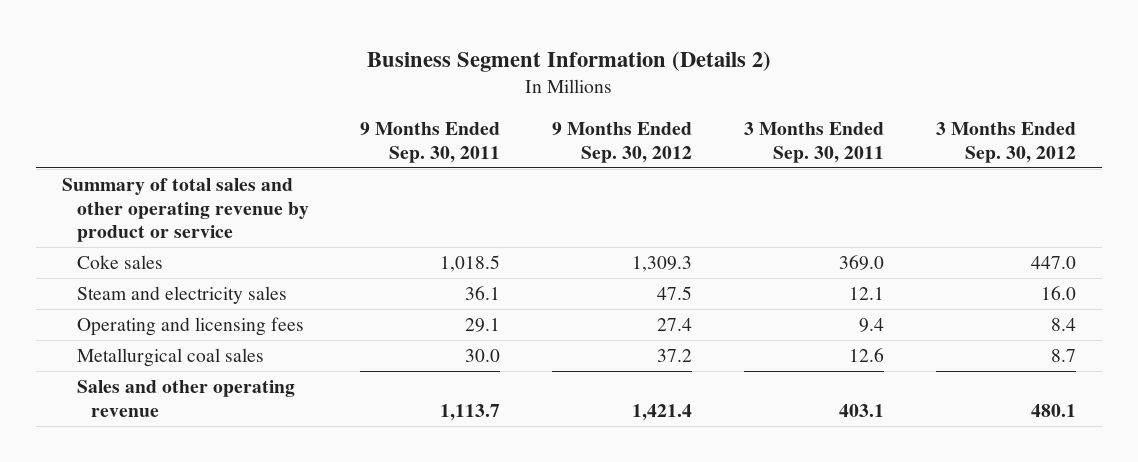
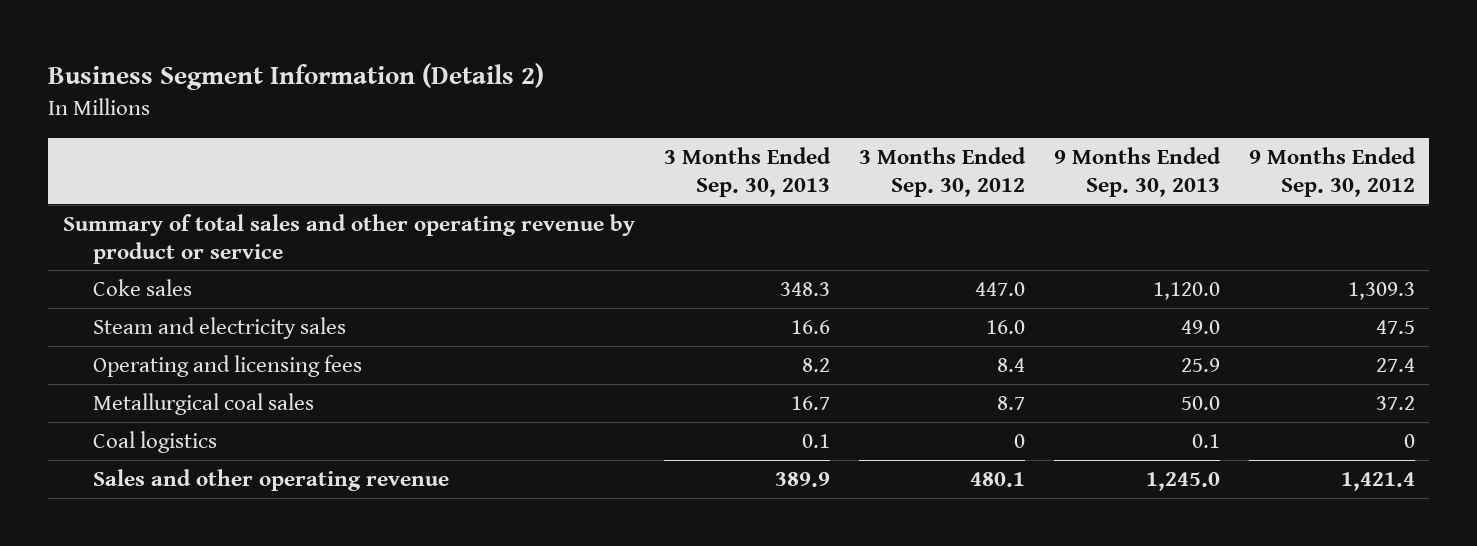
[360,122,501,163] 9 Months Ended Sep. 30, 2011 -> none
[743,122,884,163] 3 Months Ended Sep. 30, 2011 -> none
none -> [663,147,831,197] 3 Months Ended Sep. 30, 2013
none -> [1053,147,1221,197] 9 Months Ended Sep. 30, 2013
none -> [93,431,218,454] Coal logistics

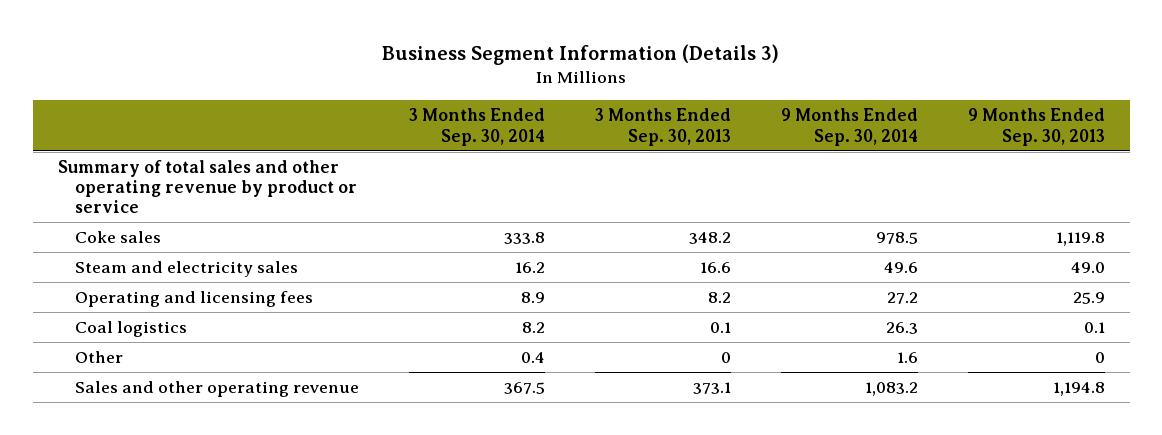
[48,62,545,90] Business Segment Information (Details 2) -> [382,43,780,65] Business Segment Information (Details 3)
[858,147,1026,197] 3 Months Ended Sep. 30, 2012 -> none
[1248,147,1416,197] 9 Months Ended Sep. 30, 2012 -> none
none -> [408,108,545,146] 3 Months Ended Sep. 30, 2014
none -> [780,108,918,146] 9 Months Ended Sep. 30, 2014
[779,282,830,297] 348.3 -> [688,231,731,244] 348.2
[1152,282,1220,301] 1,120.0 -> [1055,231,1105,246] 1,119.8
[93,393,315,416] Metallurgical coal sales -> none
none -> [74,350,123,363] Other
[774,472,830,488] 389.9 -> [692,381,731,394] 373.1
[1145,472,1220,492] 1,245.0 -> [1052,381,1105,396] 1,194.8

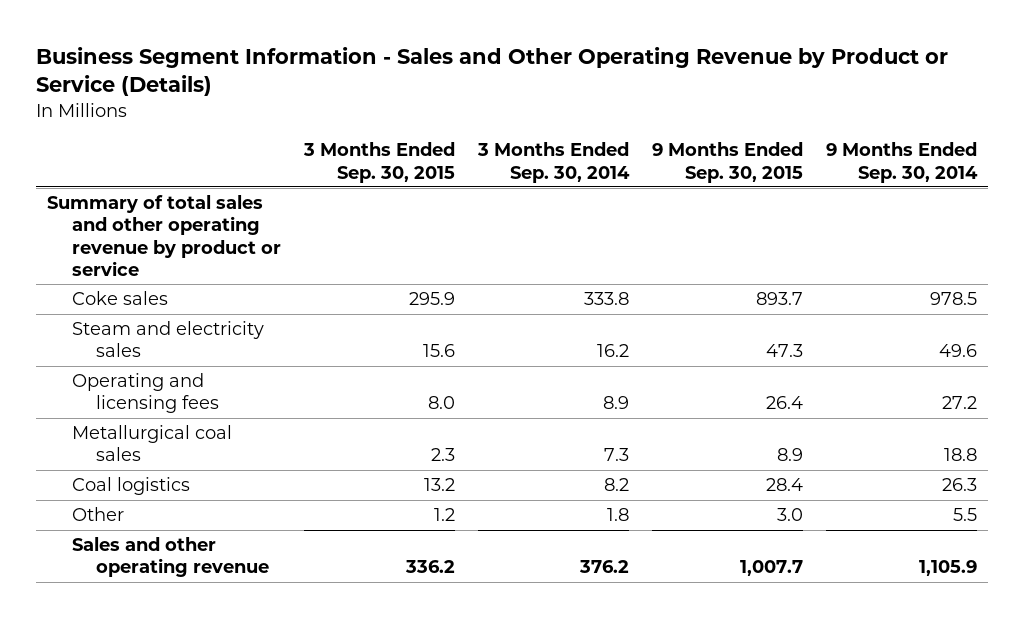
[382,43,780,65] Business Segment Information (Details 3) -> [35,46,948,97] Business Segment Information - Sales and Other Operating Revenue by Product or Service (Details)
[594,108,731,146] 3 Months Ended Sep. 30, 2013 -> none
[967,108,1105,146] 9 Months Ended Sep. 30, 2013 -> none
none -> [302,142,455,183] 3 Months Ended Sep. 30, 2015
none -> [651,142,803,183] 9 Months Ended Sep. 30, 2015
none -> [71,425,232,462] Metallurgical coal sales
[520,351,545,363] 0.4 -> [606,508,629,522] 1.8
[896,351,918,363] 1.6 -> [952,508,977,522] 5.5
[503,381,545,394] 367.5 -> [578,560,629,574] 376.2
[864,381,918,396] 1,083.2 -> [918,560,977,577] 1,105.9

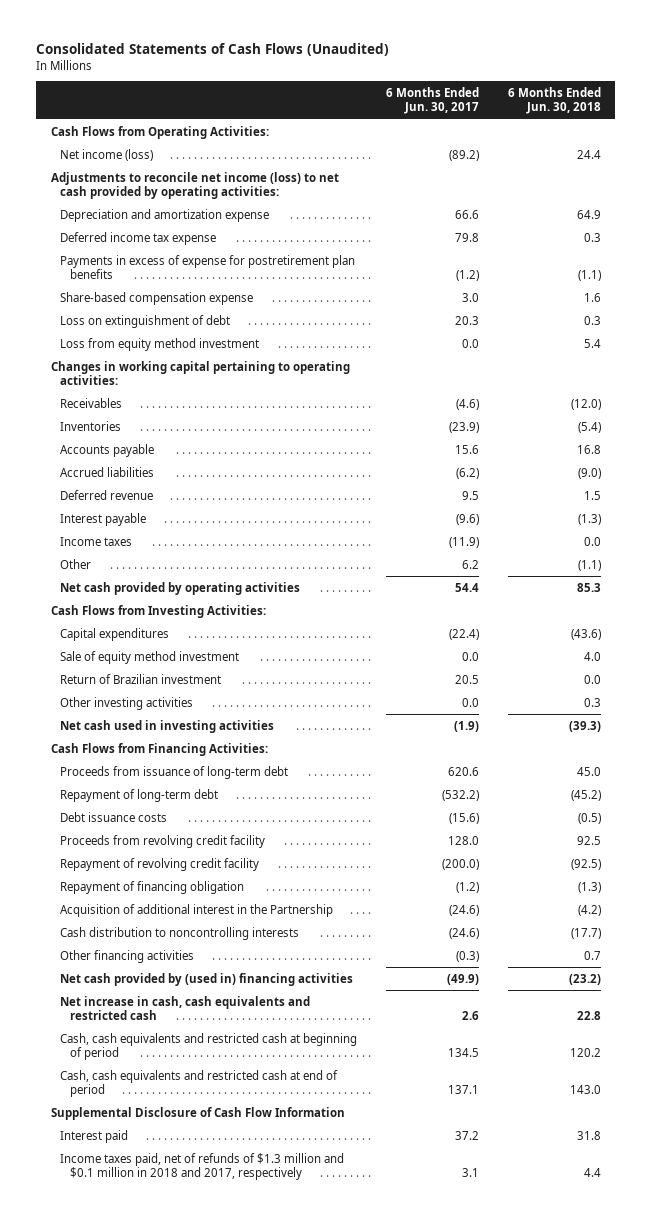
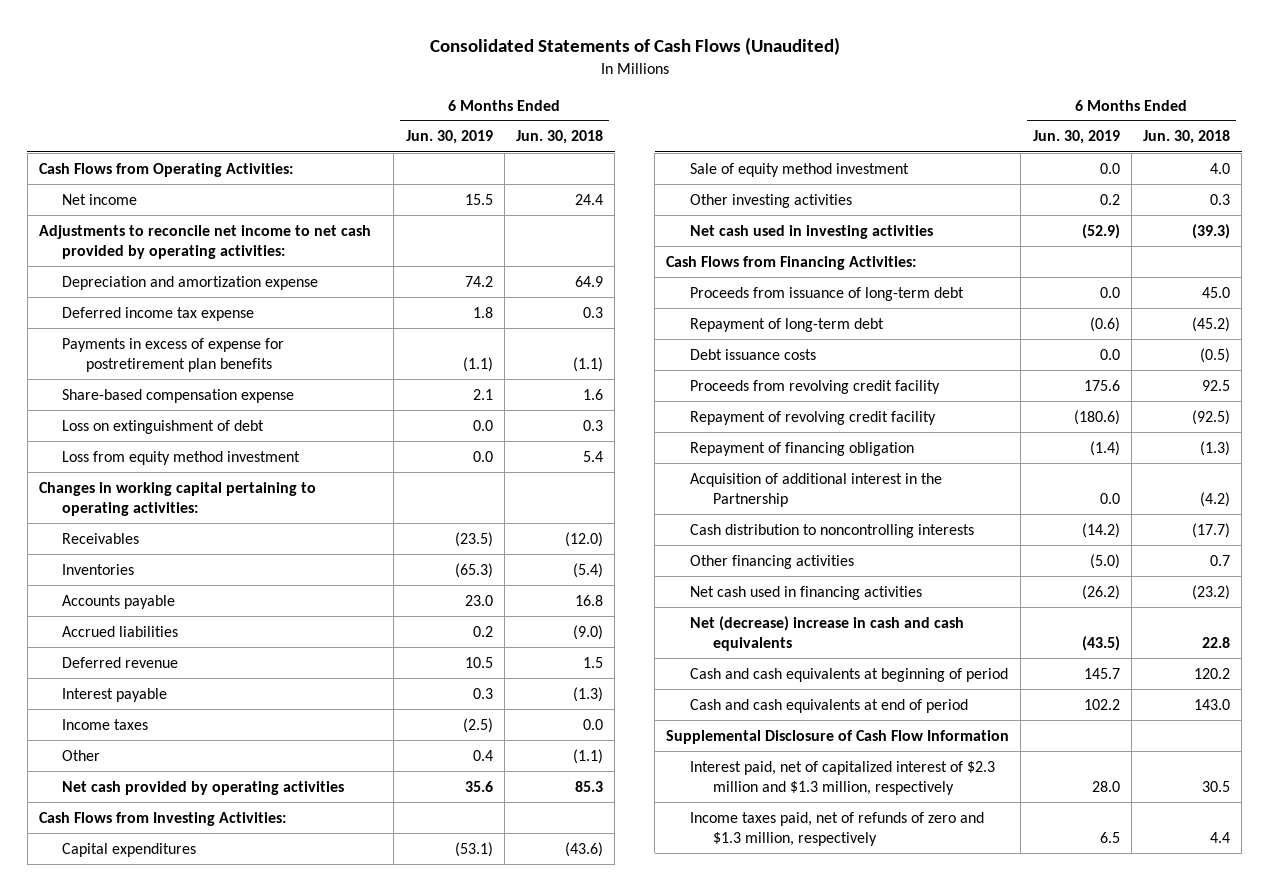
[385,86,479,115] 6 Months Ended Jun. 30, 2017 -> none
none -> [405,130,493,145] Jun. 30, 2019
[60,148,154,161] Net income (loss) -> [62,193,138,205] Net income
[50,171,339,200] Adjustments to reconcile net income (loss) to net cash provided by operating activities: -> [39,224,372,259] Adjustments to reconcile net income to net cash provided by operating activities:
[60,673,222,684] Return of Brazilian investment -> none
[60,972,354,986] Net cash provided by (used in) financing activities -> [689,585,922,600] Net cash used in financing activities
[60,995,311,1021] Net increase in cash, cash equivalents and restricted cash -> [689,615,964,651] Net (decrease) increase in cash and cash equivalents
[60,1032,358,1061] Cash, cash equivalents and restricted cash at beginning of period -> [689,667,1008,682] Cash and cash equivalents at beginning of period
[60,1069,339,1098] Cash, cash equivalents and restricted cash at end of period -> [689,698,968,713] Cash and cash equivalents at end of period
[60,1129,129,1143] Interest paid -> none
none -> [689,760,995,795] Interest paid, net of capitalized interest of $2.3 million and $1.3 million, respectively
[60,1152,345,1181] Income taxes paid, net of refunds of $1.3 million and $0.1 million in 2018 and 2017, respectively -> [689,811,984,846] Income taxes paid, net of refunds of zero and $1.3 million, respectively

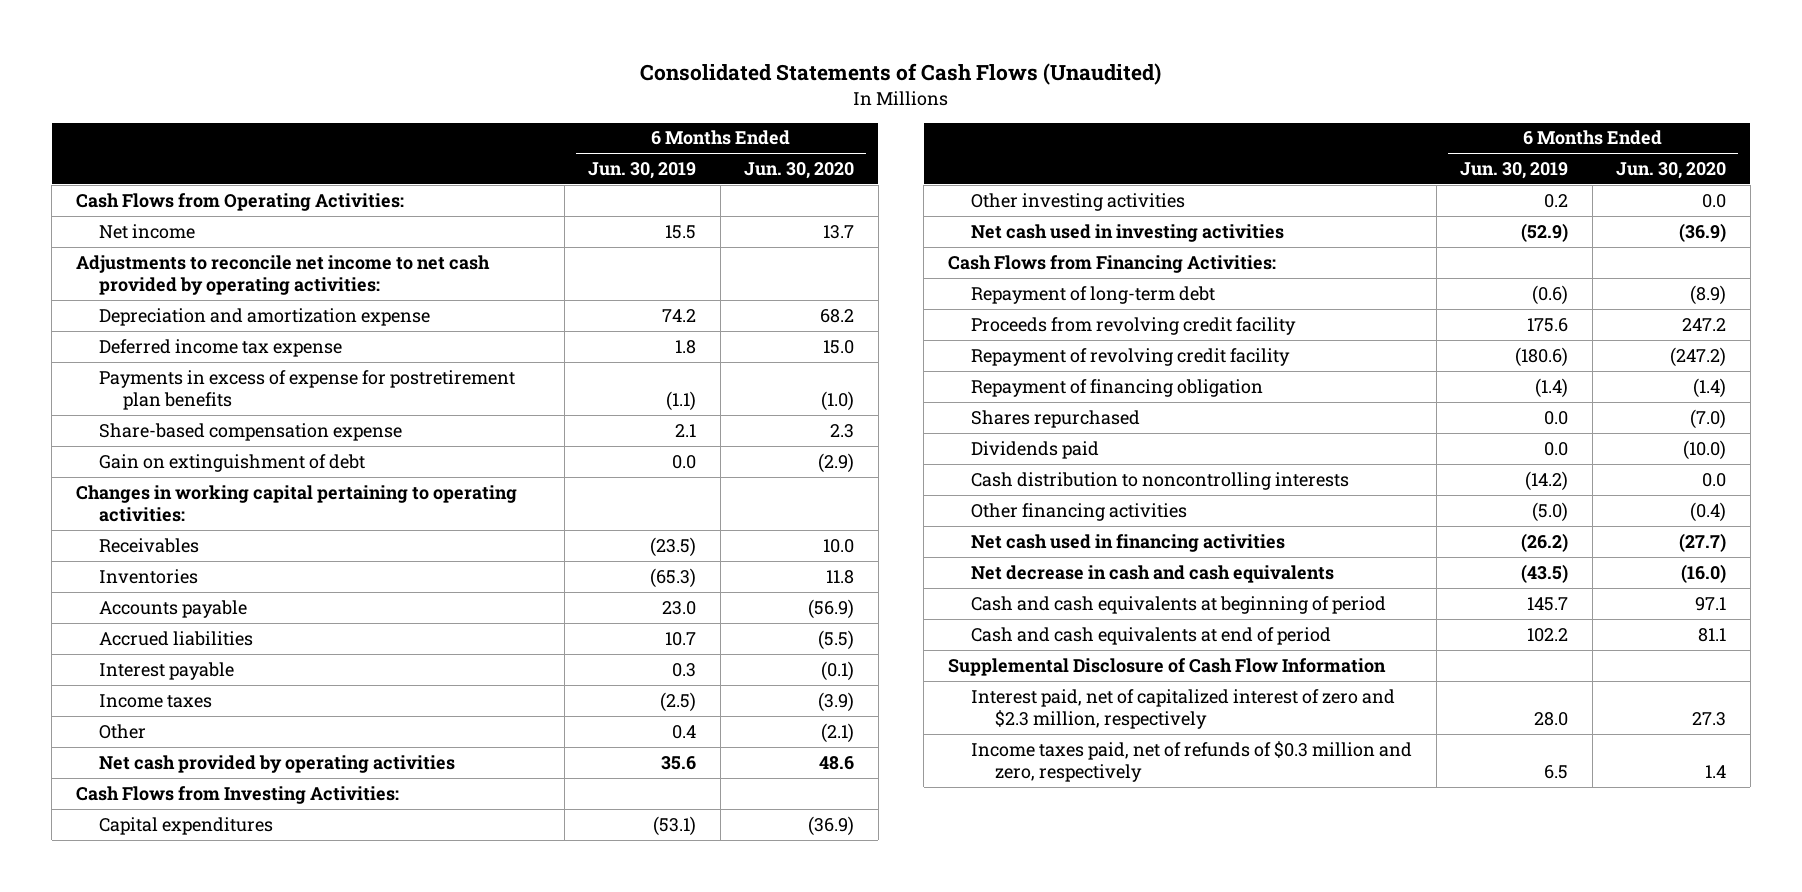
[515,130,603,145] Jun. 30, 2018 -> none
none -> [744,162,855,180] Jun. 30, 2020
[62,450,301,465] Loss from equity method investment -> none
[62,419,265,434] Loss on extinguishment of debt -> [99,453,366,472] Gain on extinguishment of debt
[62,656,179,668] Deferred revenue -> none
[472,625,493,637] 0.2 -> [665,631,697,646] 10.7
[689,162,909,177] Sale of equity method investment -> none
[689,286,964,301] Proceeds from issuance of long-term debt -> none
[689,348,816,360] Debt issuance costs -> none
[689,472,942,507] Acquisition of additional interest in the Partnership -> none
none -> [971,409,1141,428] Shares repurchased
none -> [971,440,1100,459] Dividends paid
[689,615,964,651] Net (decrease) increase in cash and cash equivalents -> [971,564,1335,583] Net decrease in cash and cash equivalents
[689,760,995,795] Interest paid, net of capitalized interest of $2.3 million and $1.3 million, respectively -> [971,688,1396,730] Interest paid, net of capitalized interest of zero and $2.3 million, respectively
[689,811,984,846] Income taxes paid, net of refunds of zero and $1.3 million, respectively -> [971,740,1413,783] Income taxes paid, net of refunds of $0.3 million and zero, respectively

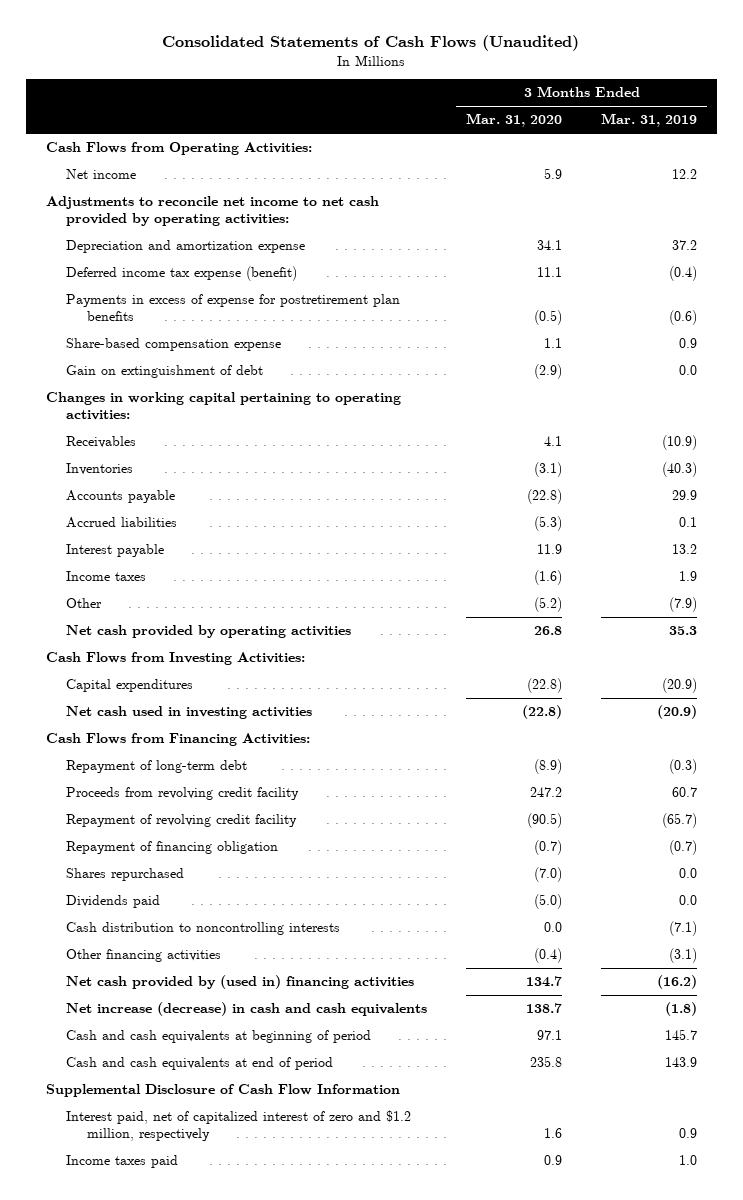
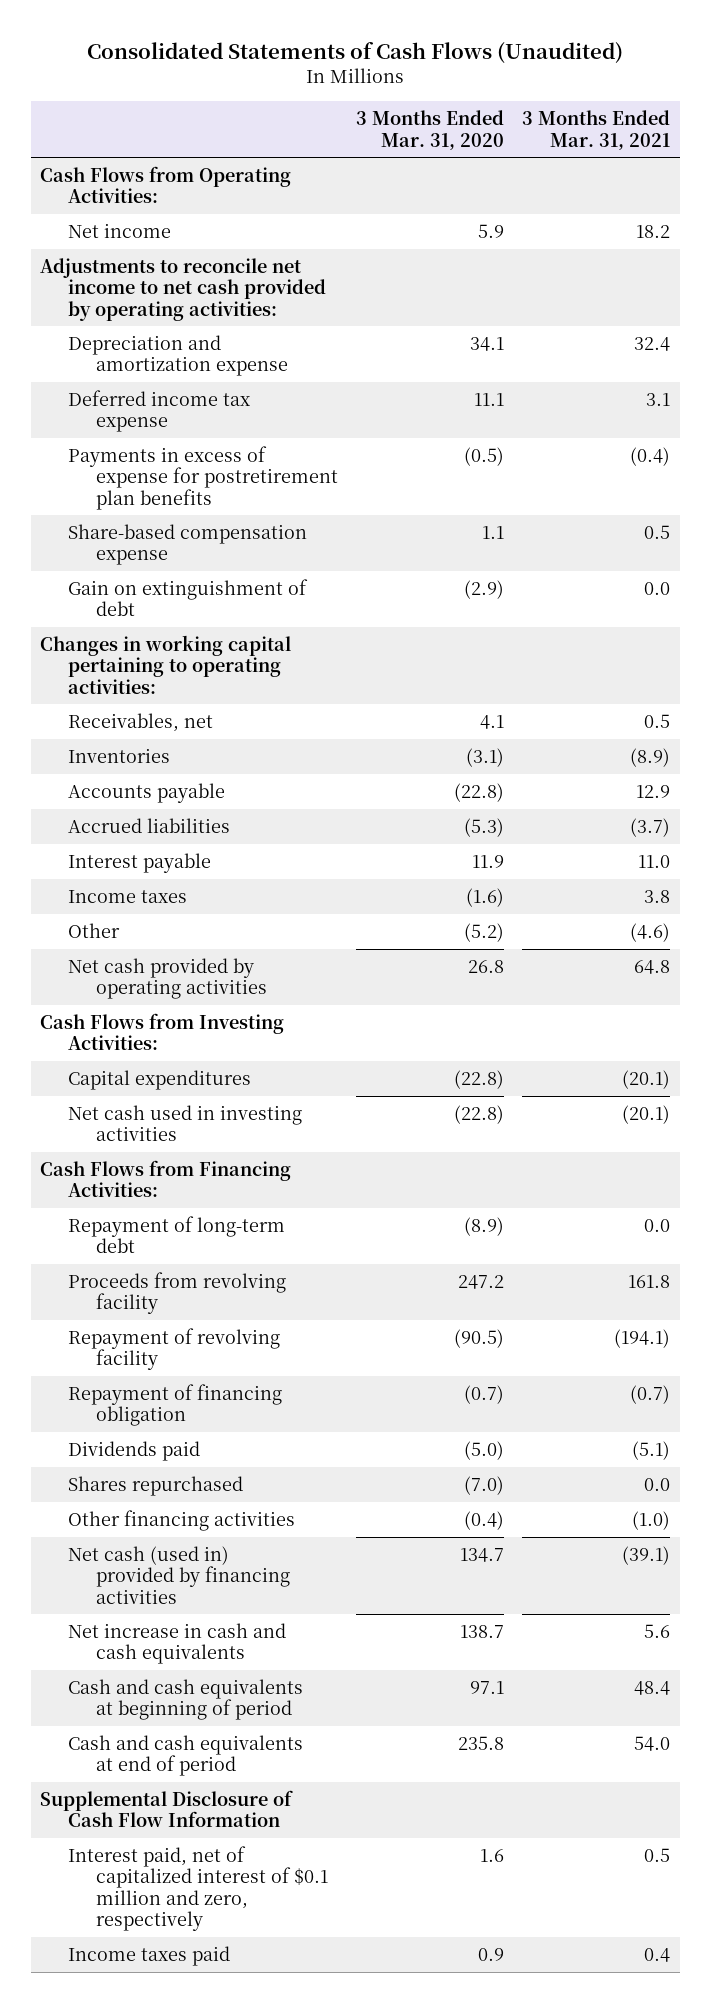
[601,113,698,128] Mar. 31, 2019 -> none
none -> [522,110,671,150] 3 Months Ended Mar. 31, 2021
[66,266,298,282] Deferred income tax expense (benefit) -> [68,389,251,433] Deferred income tax expense
[66,436,137,449] Receivables -> [68,712,214,732] Receivables, net
[66,787,300,801] Proceeds from revolving credit facility -> [68,1271,287,1315] Proceeds from revolving facility
[66,814,298,828] Repayment of revolving credit facility -> [68,1327,281,1371] Repayment of revolving facility
[66,922,341,936] Cash distribution to noncontrolling interests -> none
[66,868,185,882] Shares repurchased -> [68,1475,244,1496] Shares repurchased
[66,975,415,990] Net cash provided by (used in) financing activities -> [68,1545,290,1604] Net cash (used in) provided by financing activities
[66,1002,428,1017] Net increase (decrease) in cash and cash equivalents -> [68,1622,287,1665] Net increase in cash and cash equivalents
[66,1110,412,1142] Interest paid, net of capitalized interest of zero and $1.2 million, respectively -> [68,1845,328,1932] Interest paid, net of capitalized interest of $0.1 million and zero, respectively

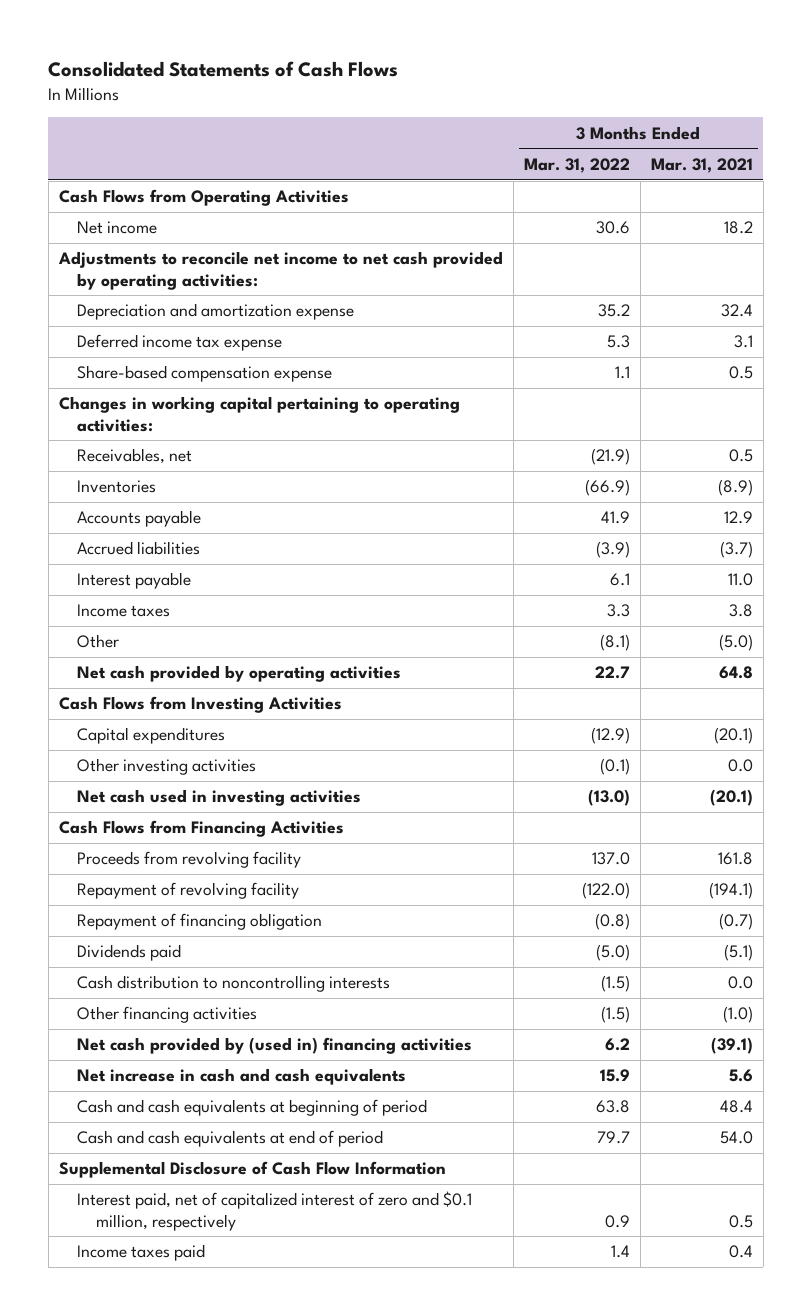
[87,42,624,65] Consolidated Statements of Cash Flows (Unaudited) -> [48,60,399,77] Consolidated Statements of Cash Flows
[356,110,505,150] 3 Months Ended Mar. 31, 2020 -> none
none -> [523,157,630,173] Mar. 31, 2022
[40,165,292,204] Cash Flows from Operating Activities: -> [58,189,349,207] Cash Flows from Operating Activities
[68,445,338,510] Payments in excess of expense for postretirement plan benefits -> none
[68,578,309,617] Gain on extinguishment of debt -> none
[630,922,671,942] (4.6) -> [718,634,753,652] (5.0)
[40,1012,285,1051] Cash Flows from Investing Activities: -> [58,696,342,714] Cash Flows from Investing Activities
none -> [77,758,257,776] Other investing activities
[68,1215,286,1254] Repayment of long-term debt -> none
[40,1159,292,1198] Cash Flows from Financing Activities: -> [58,820,344,838] Cash Flows from Financing Activities
[68,1475,244,1496] Shares repurchased -> none
none -> [77,975,391,993] Cash distribution to noncontrolling interests
[68,1545,290,1604] Net cash (used in) provided by financing activities -> [77,1037,473,1055] Net cash provided by (used in) financing activities
[68,1845,328,1932] Interest paid, net of capitalized interest of $0.1 million and zero, respectively -> [77,1191,473,1231] Interest paid, net of capitalized interest of zero and $0.1 million, respectively

